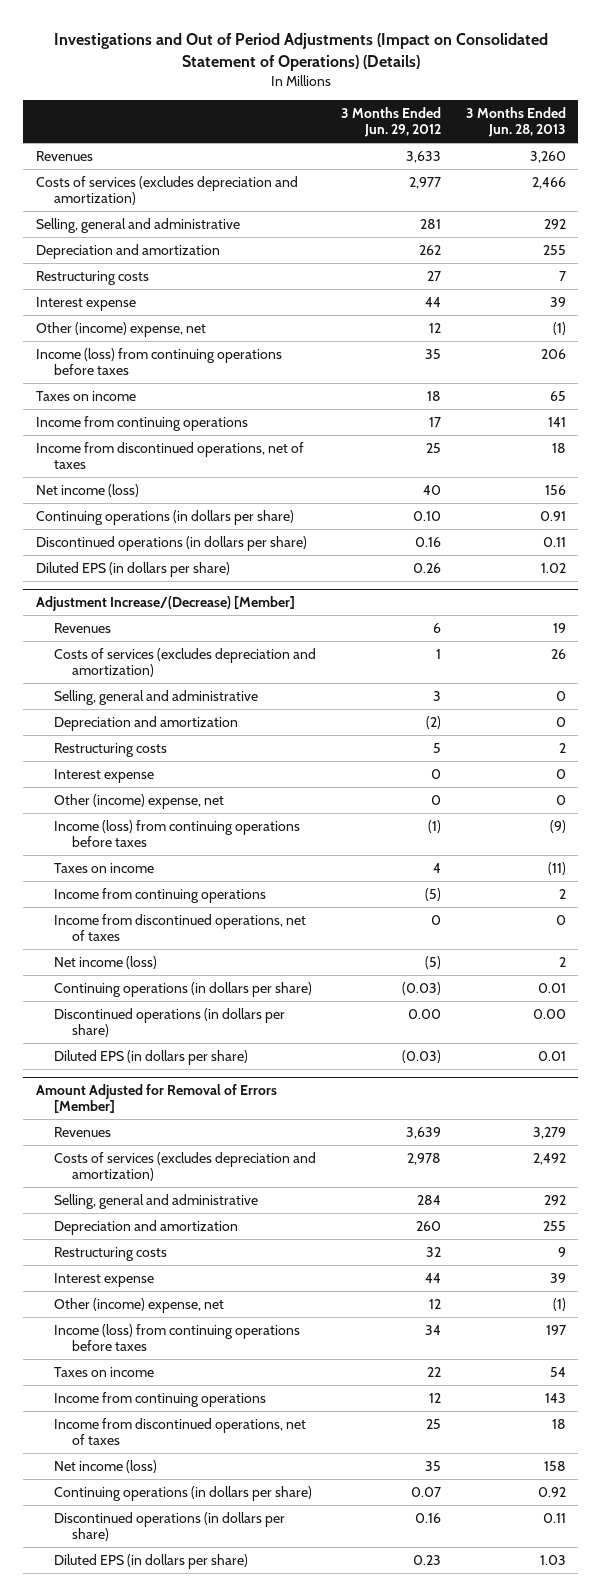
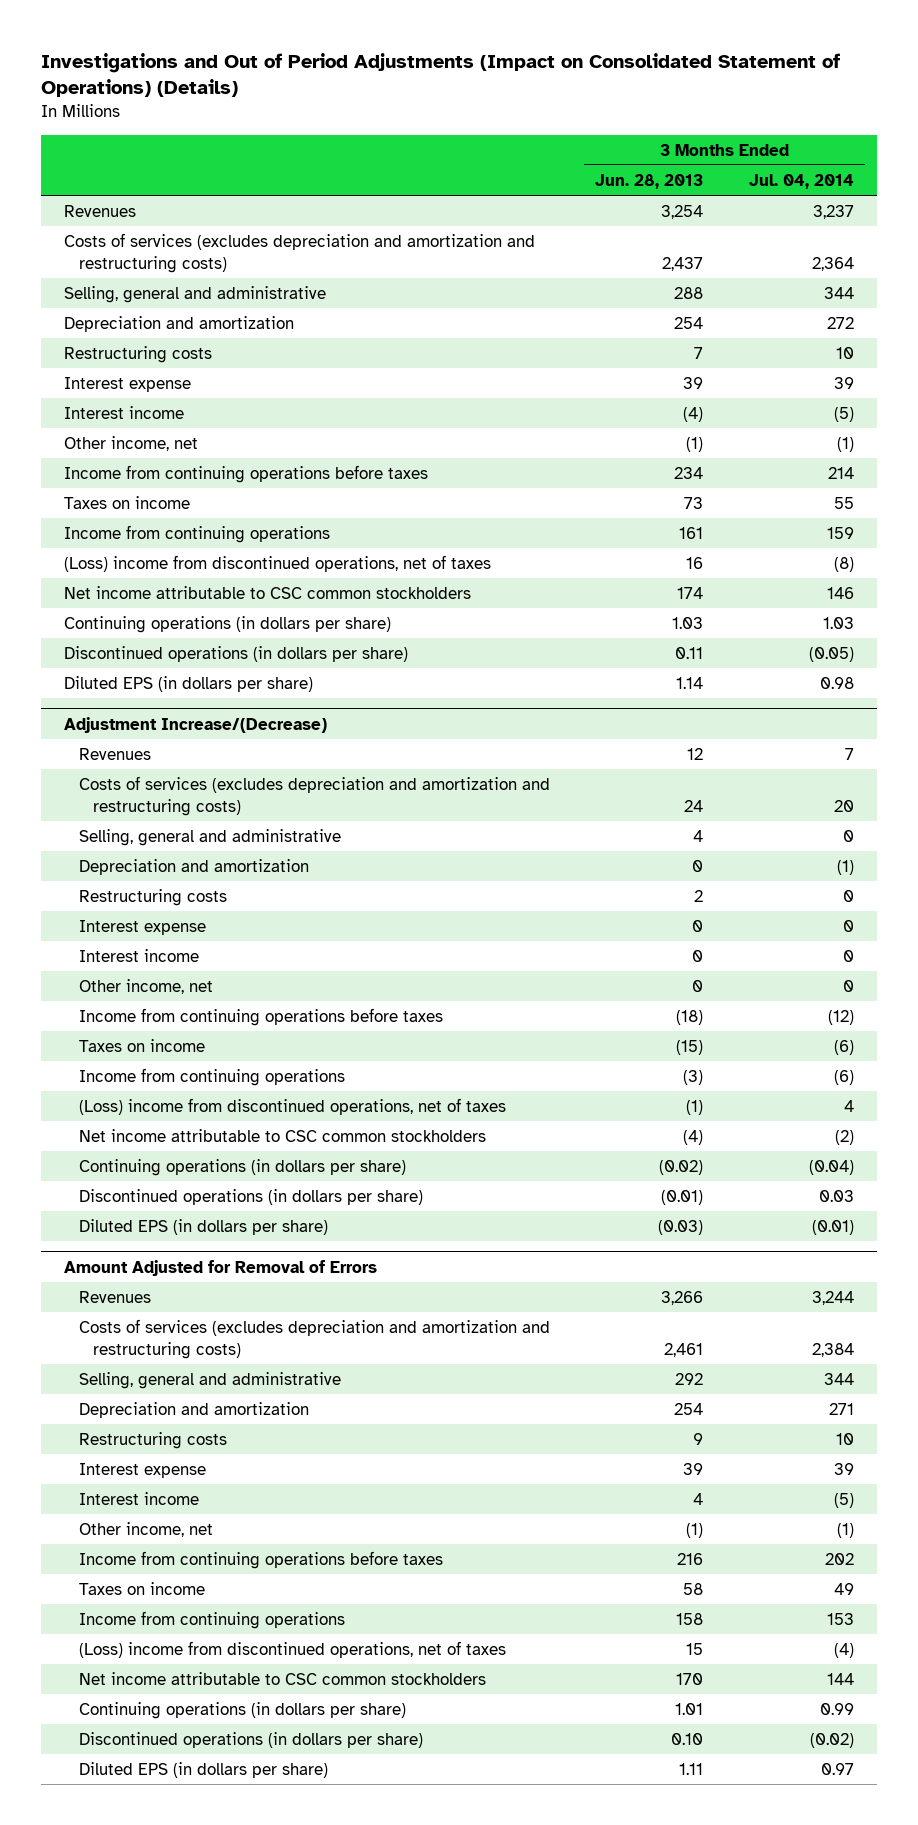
[340,106,441,138] 3 Months Ended Jun. 29, 2012 -> none
none -> [749,174,855,190] Jul. 04, 2014
[529,150,566,163] 3,260 -> [661,205,704,220] 3,254
[35,175,298,206] Costs of services (excludes depreciation and amortization) -> [63,233,535,274] Costs of services (excludes depreciation and amortization and restructuring costs)
[531,176,566,189] 2,466 -> [662,257,704,272] 2,437
[543,218,566,229] 292 -> [674,287,704,300] 288
[542,244,566,255] 255 -> [674,317,704,330] 254
none -> [63,406,184,420] Interest income
[35,321,206,337] Other (income) expense, net -> [63,436,198,452] Other income, net
[35,347,282,376] Income (loss) from continuing operations before taxes -> [63,465,428,484] Income from continuing operations before taxes
[540,348,566,359] 206 -> [674,467,704,480] 234
[549,390,566,401] 65 -> [684,497,704,510] 73
[547,416,566,427] 141 -> [679,527,704,540] 161
[35,441,304,470] Income from discontinued operations, net of taxes -> [63,555,491,573] (Loss) income from discontinued operations, net of taxes
[551,442,566,453] 18 -> [686,557,704,570] 16
[35,483,139,497] Net income (loss) -> [63,586,471,600] Net income attributable to CSC common stockholders
[544,484,566,495] 156 -> [677,587,704,600] 174
[539,510,566,521] 0.91 -> [672,617,704,630] 1.03
[540,562,566,573] 1.02 -> [676,677,704,690] 1.14
[35,595,295,611] Adjustment Increase/(Decrease) [Member] -> [63,717,327,734] Adjustment Increase/(Decrease)
[552,622,566,633] 19 -> [687,748,704,761] 12
[53,647,316,678] Costs of services (excludes depreciation and amortization) -> [78,776,550,817] Costs of services (excludes depreciation and amortization and restructuring costs)
[550,648,566,659] 26 -> [684,800,704,813] 24
[555,690,566,701] 0 -> [693,830,704,843] 4
none -> [78,949,199,963] Interest income
[53,793,224,809] Other (income) expense, net -> [78,979,213,995] Other income, net
[53,819,300,848] Income (loss) from continuing operations before taxes -> [78,1008,443,1027] Income from continuing operations before taxes
[549,819,566,833] (9) -> [676,1010,704,1026] (18)
[547,861,566,875] (11) -> [676,1040,704,1056] (15)
[558,888,566,899] 2 -> [683,1070,704,1086] (3)
[53,913,306,942] Income from discontinued operations, net of taxes -> [78,1098,506,1116] (Loss) income from discontinued operations, net of taxes
[555,914,566,925] 0 -> [686,1100,704,1116] (1)
[53,955,157,969] Net income (loss) -> [78,1129,486,1143] Net income attributable to CSC common stockholders
[558,956,566,967] 2 -> [683,1130,704,1146] (4)
[537,982,566,993] 0.01 -> [659,1160,704,1176] (0.02)
[532,1008,566,1019] 0.00 -> [661,1190,704,1206] (0.01)
[537,1050,566,1061] 0.01 -> [658,1220,704,1236] (0.03)
[35,1083,277,1114] Amount Adjusted for Removal of Errors [Member] -> [63,1260,377,1277] Amount Adjusted for Removal of Errors
[532,1126,566,1139] 3,279 -> [661,1291,704,1306] 3,266
[53,1151,316,1182] Costs of services (excludes depreciation and amortization) -> [78,1319,550,1360] Costs of services (excludes depreciation and amortization and restructuring costs)
[532,1152,566,1165] 2,492 -> [664,1343,704,1358] 2,461
[542,1220,566,1231] 255 -> [674,1403,704,1416] 254
none -> [78,1492,199,1506] Interest income
[53,1297,224,1313] Other (income) expense, net -> [78,1522,213,1538] Other income, net
[53,1323,300,1352] Income (loss) from continuing operations before taxes -> [78,1551,443,1570] Income from continuing operations before taxes
[545,1324,566,1335] 197 -> [677,1553,704,1566] 216
[549,1366,566,1377] 54 -> [683,1583,704,1596] 58
[544,1392,566,1403] 143 -> [676,1613,704,1626] 158
[53,1417,306,1446] Income from discontinued operations, net of taxes -> [78,1641,506,1659] (Loss) income from discontinued operations, net of taxes
[551,1418,566,1429] 18 -> [686,1643,704,1656] 15
[53,1459,157,1473] Net income (loss) -> [78,1672,486,1686] Net income attributable to CSC common stockholders
[543,1460,566,1471] 158 -> [676,1673,704,1686] 170
[537,1486,566,1497] 0.92 -> [675,1703,704,1716] 1.01
[542,1512,566,1523] 0.11 -> [671,1733,704,1746] 0.10
[539,1554,566,1565] 1.03 -> [679,1763,704,1776] 1.11

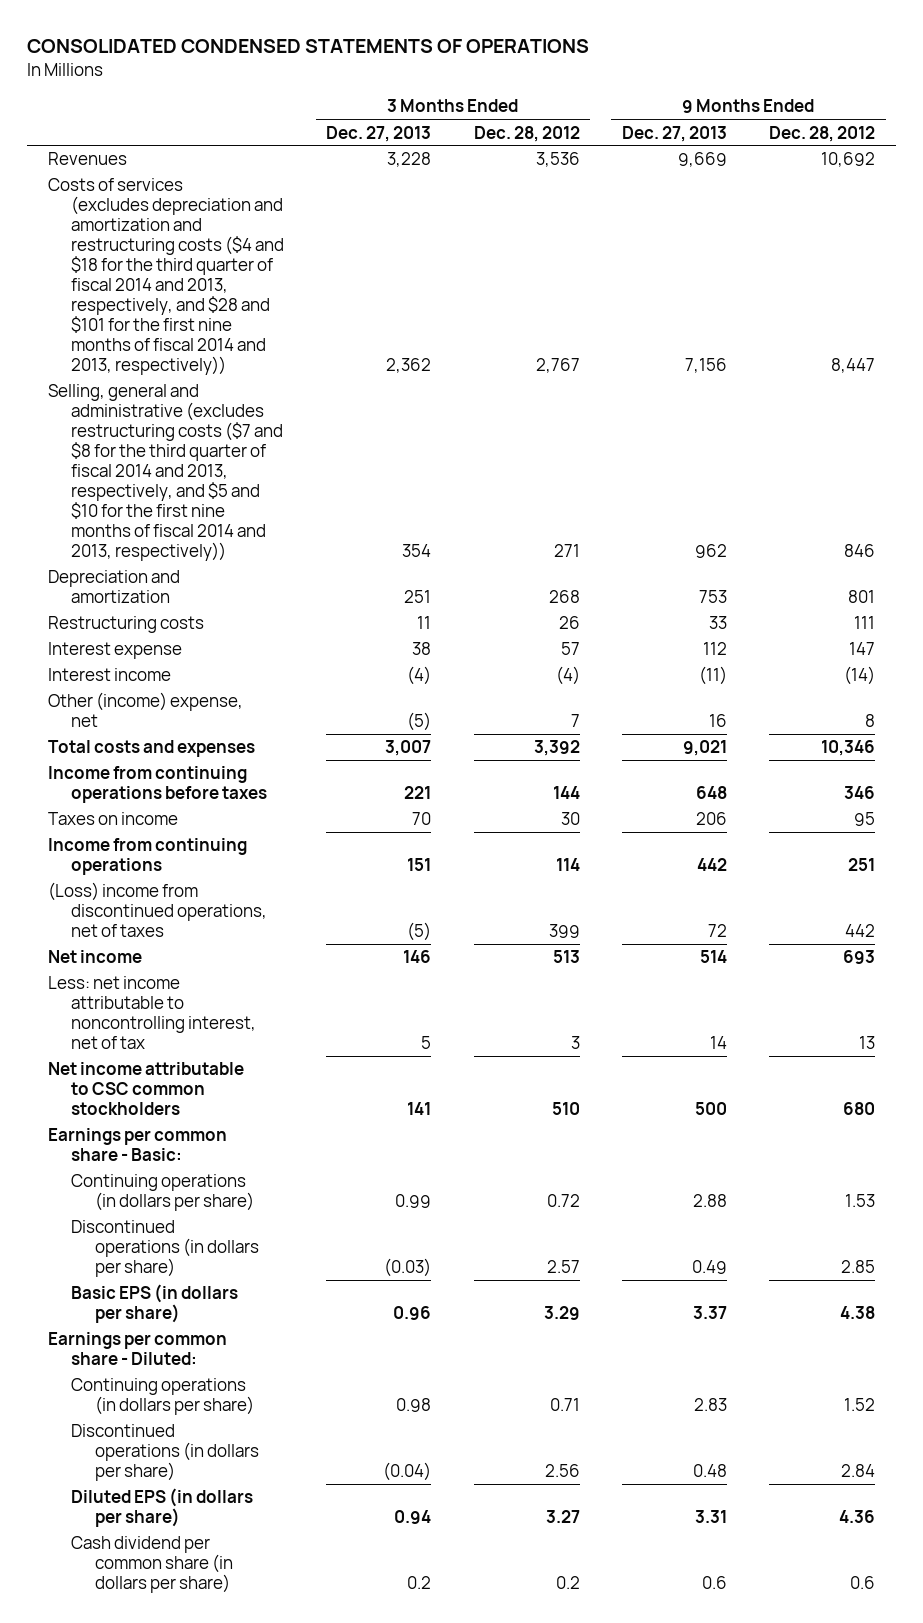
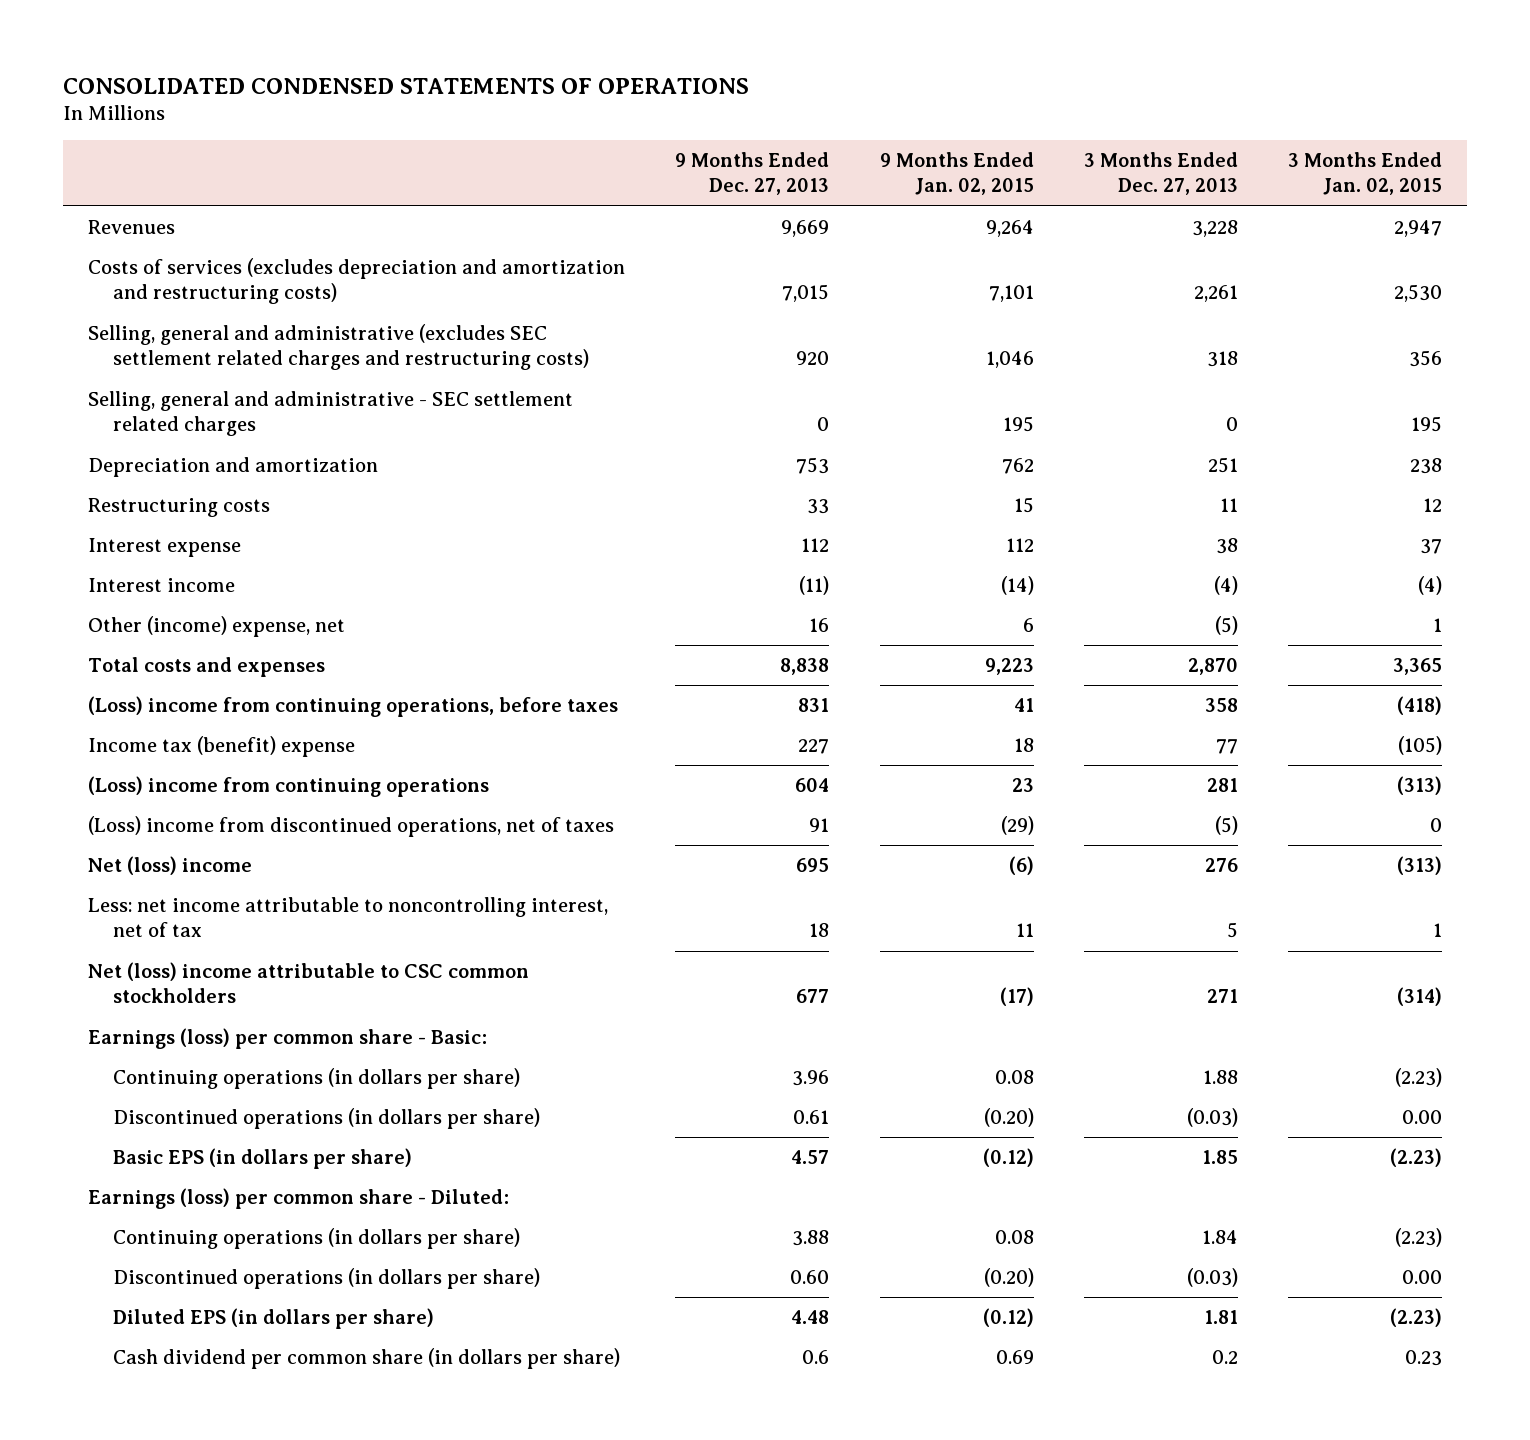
[473,125,580,142] Dec. 28, 2012 -> none
[769,125,876,142] Dec. 28, 2012 -> none
none -> [879,152,1034,196] 9 Months Ended Jan. 02, 2015
none -> [1288,152,1443,196] 3 Months Ended Jan. 02, 2015
[47,178,285,375] Costs of services (excludes depreciation and amortization and restructuring costs ($4 and $18 for the third quarter of fiscal 2014 and 2013, respectively, and $28 and $101 for the first nine months of fiscal 2014 and 2013, respectively)) -> [88,257,626,305] Costs of services (excludes depreciation and amortization and restructuring costs)
[386,357,432,373] 2,362 -> [1193,285,1238,303] 2,261
[684,357,727,373] 7,156 -> [782,284,830,303] 7,015
[47,384,284,561] Selling, general and administrative (excludes restructuring costs ($7 and $8 for the third quarter of fiscal 2014 and 2013, respectively, and $5 and $10 for the first nine months of fiscal 2014 and 2013, respectively)) -> [88,323,589,371] Selling, general and administrative (excludes SEC settlement related charges and restructuring costs)
[402,543,432,557] 354 -> [1206,351,1238,368] 318
[694,543,727,558] 962 -> [796,351,830,366] 920
none -> [88,390,574,437] Selling, general and administrative - SEC settlement related charges
[385,740,432,757] 3,007 -> [1187,657,1238,675] 2,870
[682,740,727,757] 9,021 -> [780,657,830,675] 8,838
[47,766,268,804] Income from continuing operations before taxes -> [88,695,619,717] (Loss) income from continuing operations, before taxes
[404,786,432,800] 221 -> [1204,697,1238,712] 358
[695,786,727,800] 648 -> [798,697,830,712] 831
[47,812,178,826] Taxes on income -> [88,735,356,757] Income tax (benefit) expense
[412,812,432,826] 70 -> [1215,738,1238,754] 77
[695,812,727,826] 206 -> [798,738,830,754] 227
[47,838,247,876] Income from continuing operations -> [88,775,490,797] (Loss) income from continuing operations
[407,858,432,872] 151 -> [1206,777,1238,792] 281
[696,858,727,872] 442 -> [795,777,830,792] 604
[707,924,727,938] 72 -> [809,817,830,832] 91
[47,950,142,964] Net income -> [88,855,253,875] Net (loss) income
[403,950,432,964] 146 -> [1204,857,1238,872] 276
[699,950,727,964] 514 -> [796,857,830,872] 695
[709,1036,727,1050] 14 -> [809,923,830,938] 18
[47,1062,244,1116] Net income attributable to CSC common stockholders -> [88,961,530,1004] Net (loss) income attributable to CSC common stockholders
[407,1102,432,1116] 141 -> [1206,989,1238,1004] 271
[694,1102,727,1116] 500 -> [796,989,830,1004] 677
[47,1128,227,1162] Earnings per common share - Basic: -> [88,1027,488,1049] Earnings (loss) per common share - Basic:
[395,1194,432,1209] 0.99 -> [1202,1069,1238,1084] 1.88
[692,1194,727,1208] 2.88 -> [792,1069,830,1086] 3.96
[691,1260,727,1275] 0.49 -> [793,1109,830,1124] 0.61
[393,1306,432,1321] 0.96 -> [1201,1149,1238,1164] 1.85
[692,1306,727,1320] 3.37 -> [791,1149,830,1164] 4.57
[47,1332,227,1366] Earnings per common share - Diluted: -> [88,1187,510,1209] Earnings (loss) per common share - Diluted:
[396,1398,432,1413] 0.98 -> [1201,1229,1238,1244] 1.84
[693,1398,727,1412] 2.83 -> [792,1229,830,1246] 3.88
[383,1462,432,1482] (0.04) -> [1186,1267,1238,1287] (0.03)
[692,1464,727,1478] 0.48 -> [790,1269,830,1284] 0.60
[394,1510,432,1525] 0.94 -> [1203,1309,1238,1324] 1.81
[694,1510,727,1524] 3.31 -> [791,1309,830,1324] 4.48

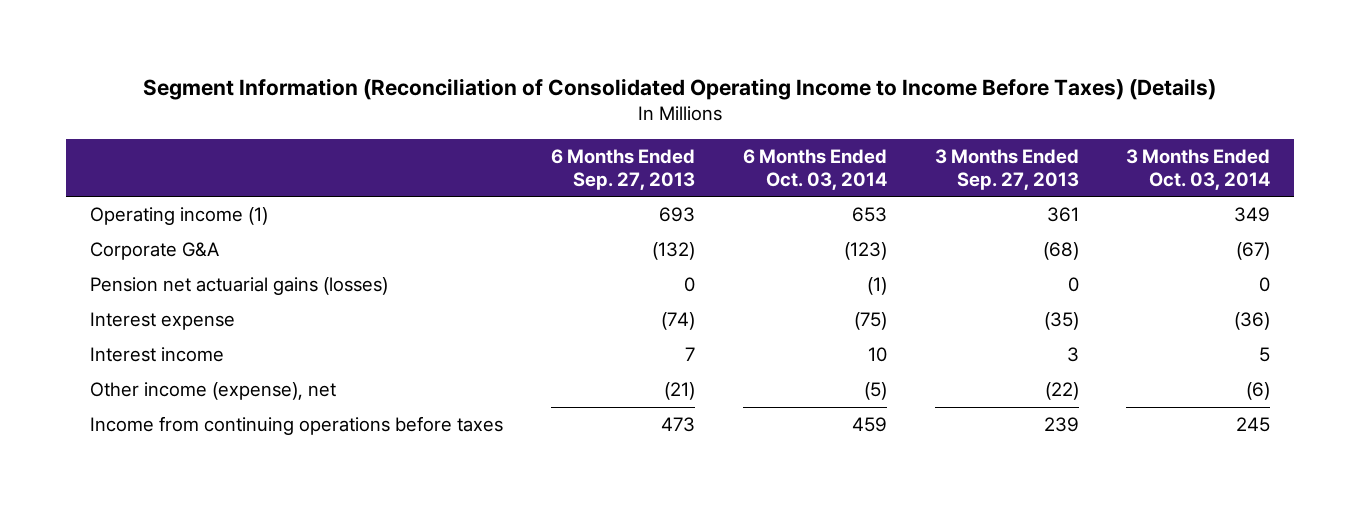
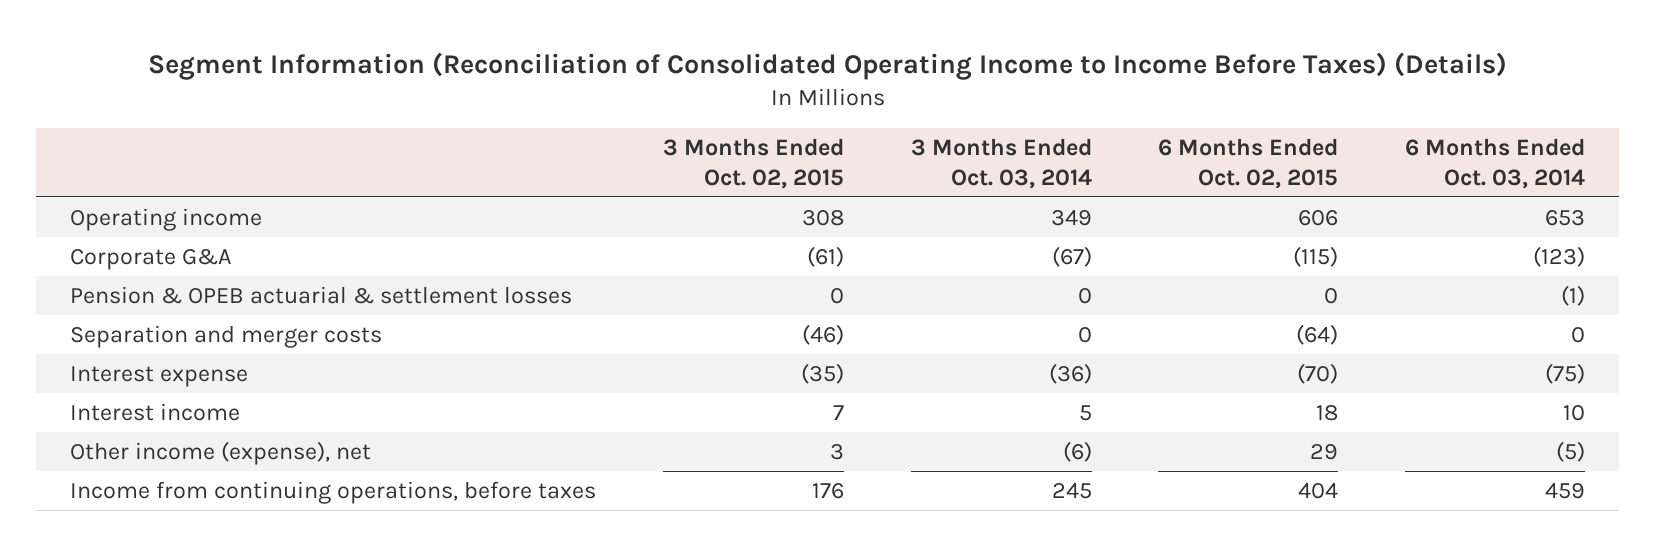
[550,149,695,190] 6 Months Ended Sep. 27, 2013 -> none
[934,149,1079,190] 3 Months Ended Sep. 27, 2013 -> none
none -> [662,137,844,189] 3 Months Ended Oct. 02, 2015
none -> [1158,137,1339,189] 6 Months Ended Oct. 02, 2015
[89,207,268,226] Operating income (1) -> [69,207,262,231] Operating income
[89,277,388,296] Pension net actuarial gains (losses) -> [69,285,572,304] Pension & OPEB actuarial & settlement losses
none -> [69,324,382,348] Separation and merger costs
[89,416,503,436] Income from continuing operations before taxes -> [69,480,596,504] Income from continuing operations, before taxes

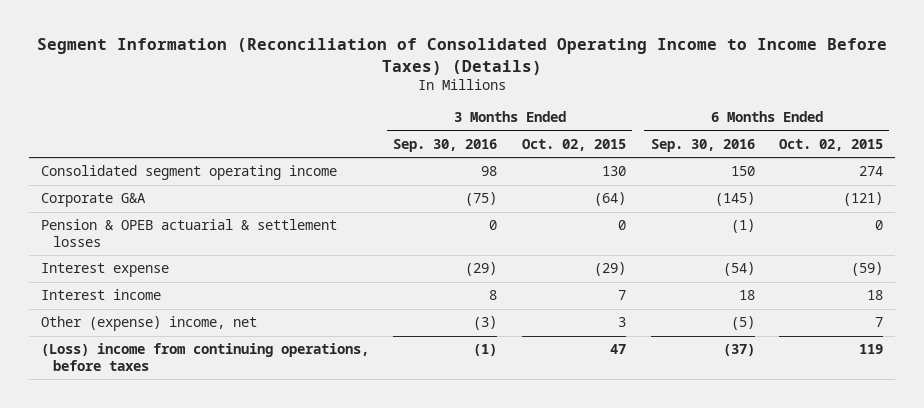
[910,137,1092,189] 3 Months Ended Oct. 03, 2014 -> none
[1405,137,1586,189] 6 Months Ended Oct. 03, 2014 -> none
none -> [393,138,498,152] Sep. 30, 2016
none -> [650,138,755,152] Sep. 30, 2016
[69,207,262,231] Operating income -> [40,165,337,181] Consolidated segment operating income
[801,209,844,226] 308 -> [602,166,627,177] 130
[1298,209,1339,226] 606 -> [859,166,884,177] 274
[806,245,844,267] (61) -> [594,192,627,207] (64)
[1293,245,1339,267] (115) -> [843,192,884,207] (121)
[69,324,382,348] Separation and merger costs -> none
[800,362,844,384] (35) -> [594,262,627,277] (29)
[1297,362,1339,384] (70) -> [851,262,884,277] (59)
[69,440,371,465] Other income (expense), net -> [40,316,257,332] Other (expense) income, net
[1310,443,1339,460] 29 -> [875,317,884,328] 7
[69,480,596,504] Income from continuing operations, before taxes -> [40,343,369,371] (Loss) income from continuing operations, before taxes
[811,482,844,499] 176 -> [610,344,627,355] 47
[1298,482,1339,499] 404 -> [859,344,884,355] 119

